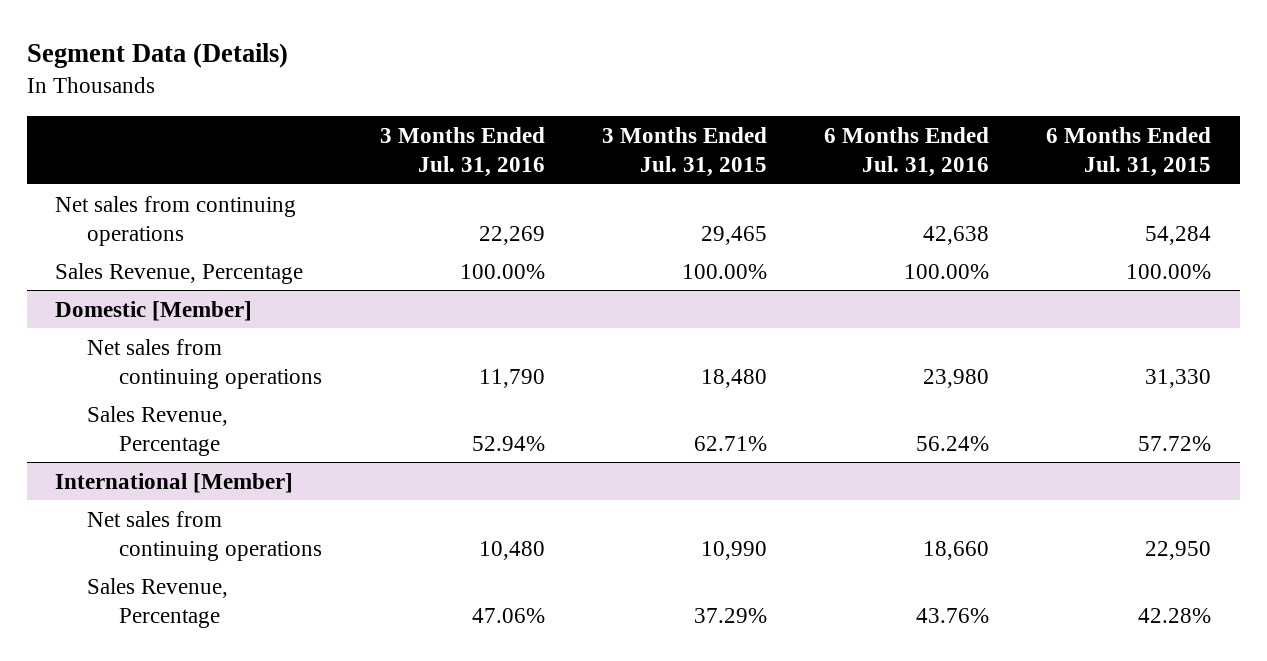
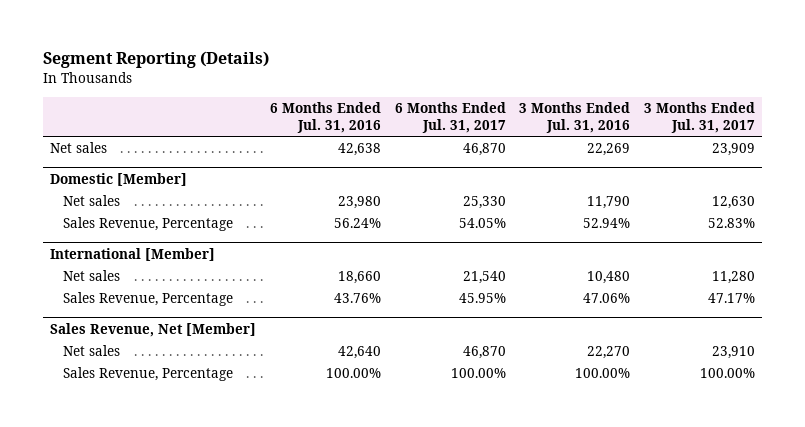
[26,43,288,69] Segment Data (Details) -> [43,51,270,69] Segment Reporting (Details)
[601,126,767,178] 3 Months Ended Jul. 31, 2015 -> none
[1046,126,1212,178] 6 Months Ended Jul. 31, 2015 -> none
none -> [394,101,506,134] 6 Months Ended Jul. 31, 2017
none -> [644,101,756,134] 3 Months Ended Jul. 31, 2017
[55,262,304,284] Sales Revenue, Percentage -> none
[55,195,297,246] Net sales from continuing operations -> [49,141,107,153] Net sales
[87,338,323,389] Net sales from continuing operations -> [62,194,120,206] Net sales
[87,510,323,561] Net sales from continuing operations -> [62,269,120,281] Net sales
none -> [49,322,256,337] Sales Revenue, Net [Member]
none -> [62,344,120,356] Net sales
none -> [62,366,233,381] Sales Revenue, Percentage

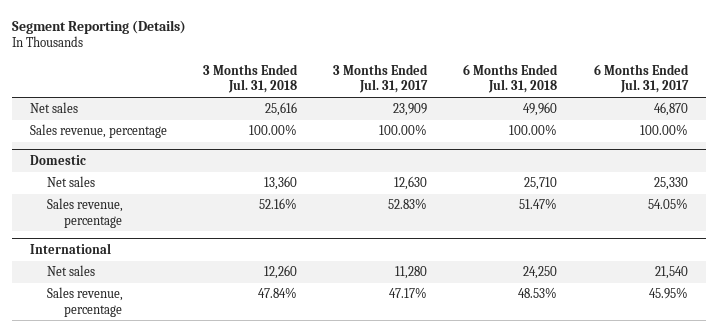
[269,101,381,134] 6 Months Ended Jul. 31, 2016 -> none
[519,101,631,134] 3 Months Ended Jul. 31, 2016 -> none
none -> [202,63,298,94] 3 Months Ended Jul. 31, 2018
none -> [463,63,559,94] 6 Months Ended Jul. 31, 2018
none -> [29,124,167,139] Sales revenue, percentage
[49,172,187,186] Domestic [Member] -> [29,154,86,165] Domestic
[62,216,233,231] Sales Revenue, Percentage -> [46,198,123,228] Sales revenue, percentage
[49,247,215,261] International [Member] -> [29,242,111,254] International
[49,322,256,337] Sales Revenue, Net [Member] -> none
[62,344,120,356] Net sales -> none
[62,366,233,381] Sales Revenue, Percentage -> none
[62,291,233,306] Sales Revenue, Percentage -> [46,287,123,317] Sales revenue, percentage

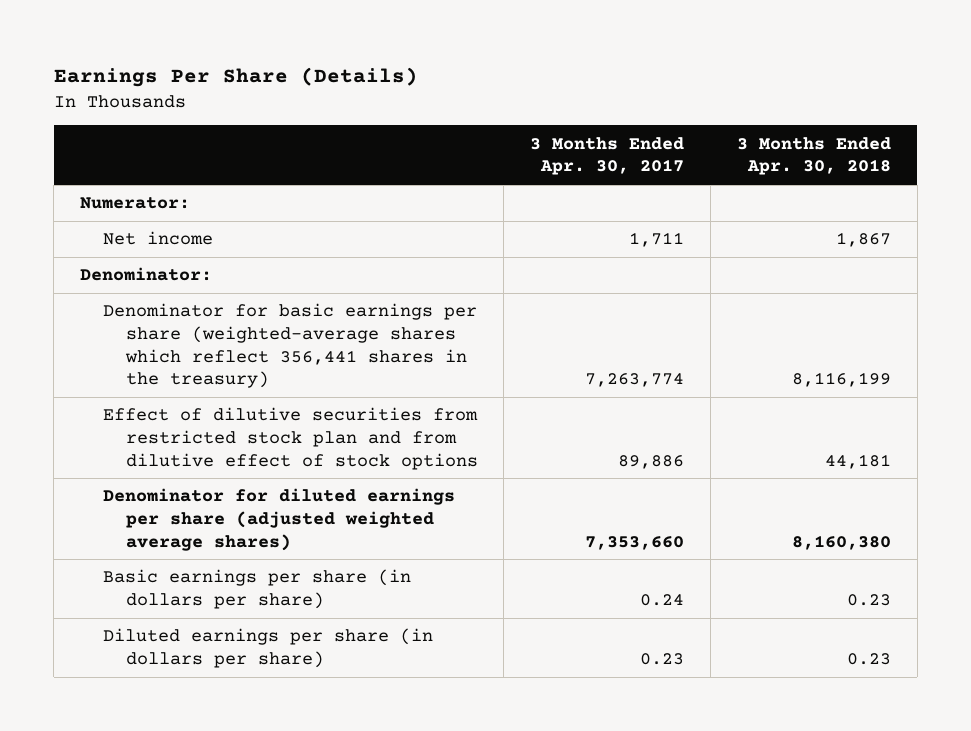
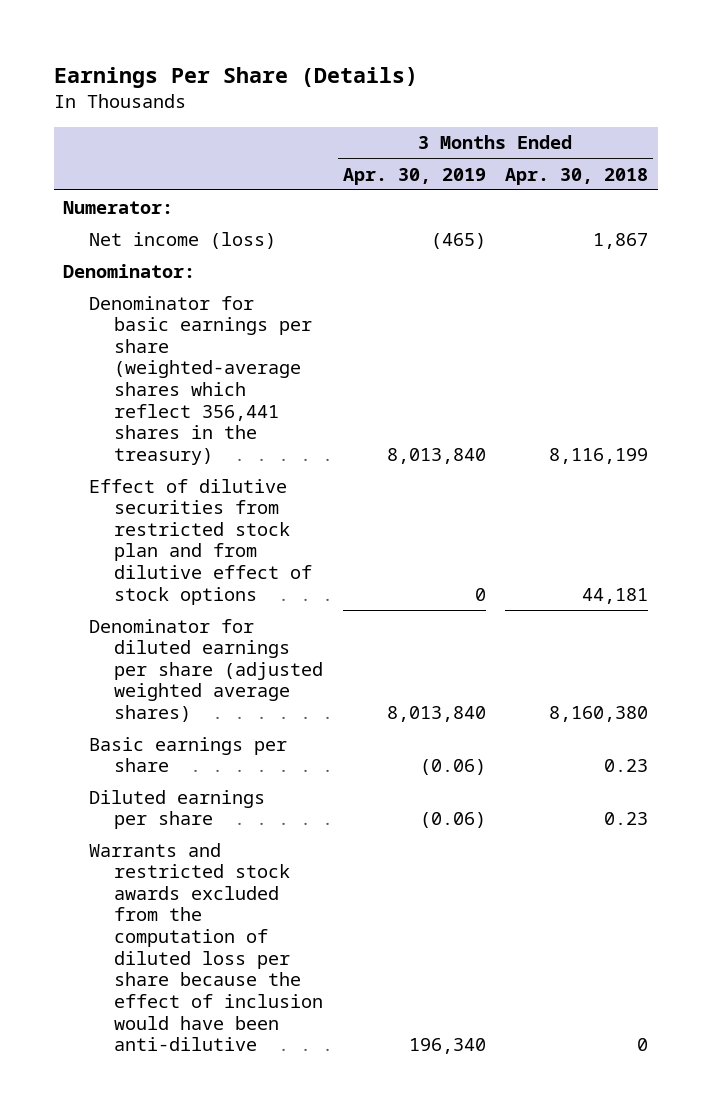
[530,136,685,176] 3 Months Ended Apr. 30, 2017 -> none
none -> [342,167,486,185] Apr. 30, 2019
[102,231,213,246] Net income -> [88,231,276,249] Net income (loss)
[102,569,411,610] Basic earnings per share (in dollars per share) -> [88,736,287,773] Basic earnings per share
[102,628,433,669] Diluted earnings per share (in dollars per share) -> [88,789,265,830] Diluted earnings per share
none -> [88,842,324,1052] Warrants and restricted stock awards excluded from the computation of diluted loss per share because the effect of inclusion would have been anti-dilutive

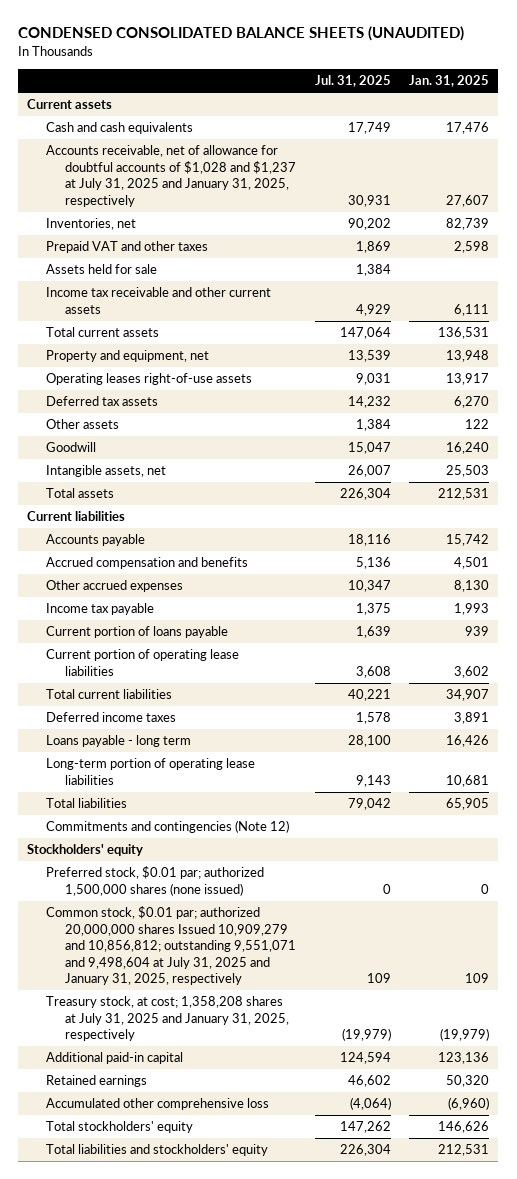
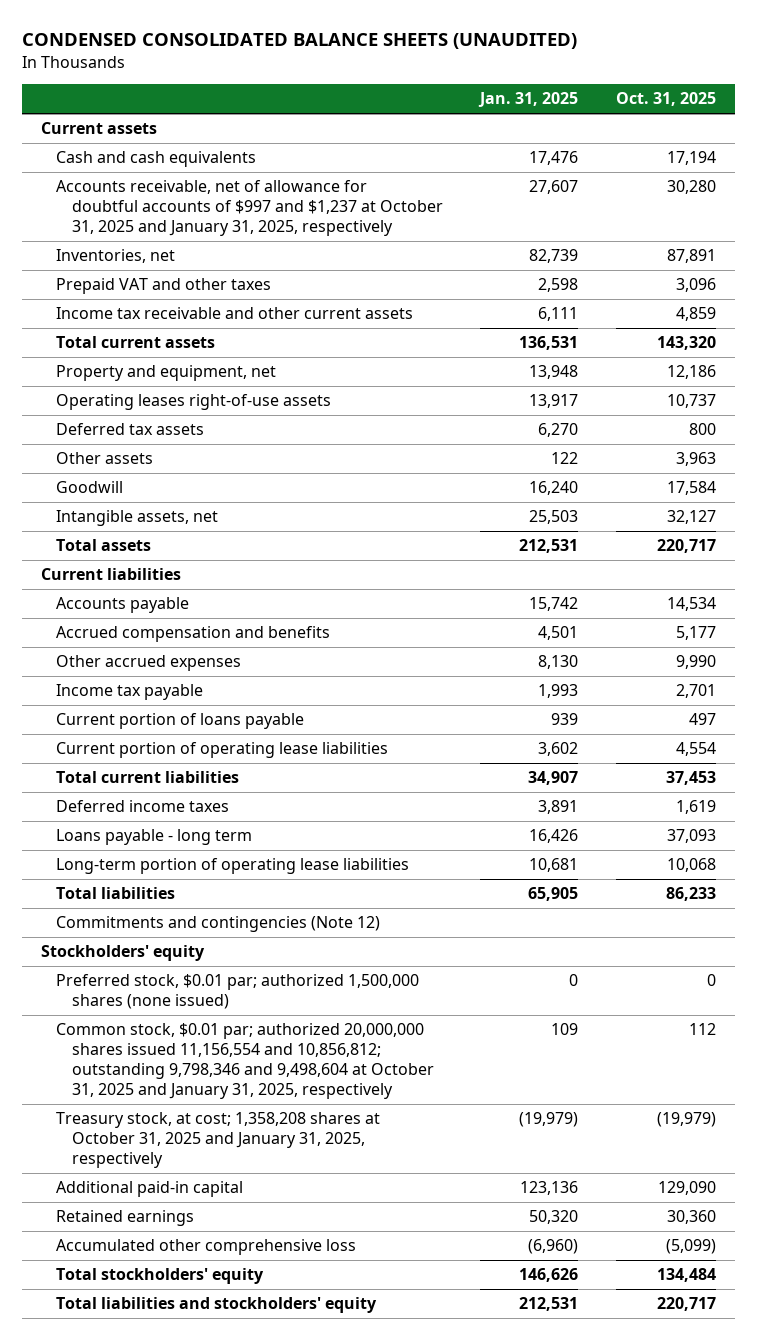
[314,75,391,88] Jul. 31, 2025 -> none
none -> [616,92,717,107] Oct. 31, 2025
[46,145,297,207] Accounts receivable, net of allowance for doubtful accounts of $1,028 and $1,237 at July 31, 2025 and January 31, 2025, respectively -> [56,180,443,237] Accounts receivable, net of allowance for doubtful accounts of $997 and $1,237 at October 31, 2025 and January 31, 2025, respectively
[46,264,158,275] Assets held for sale -> none
[46,906,297,985] Common stock, $0.01 par; authorized 20,000,000 shares Issued 10,909,279 and 10,856,812; outstanding 9,551,071 and 9,498,604 at July 31, 2025 and January 31, 2025, respectively -> [56,1023,434,1100] Common stock, $0.01 par; authorized 20,000,000 shares issued 11,156,554 and 10,856,812; outstanding 9,798,346 and 9,498,604 at October 31, 2025 and January 31, 2025, respectively
[46,996,290,1042] Treasury stock, at cost; 1,358,208 shares at July 31, 2025 and January 31, 2025, respectively -> [56,1112,381,1169] Treasury stock, at cost; 1,358,208 shares at October 31, 2025 and January 31, 2025, respectively

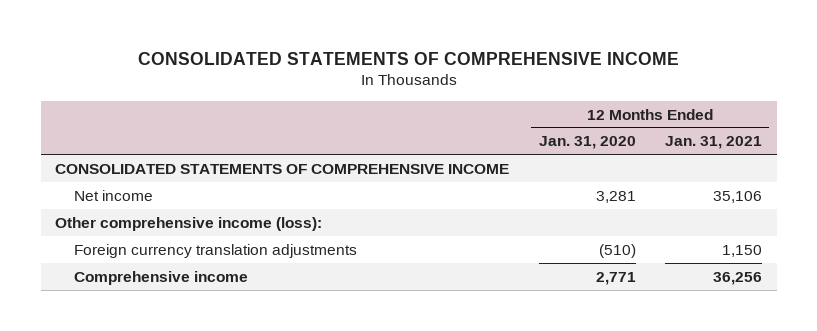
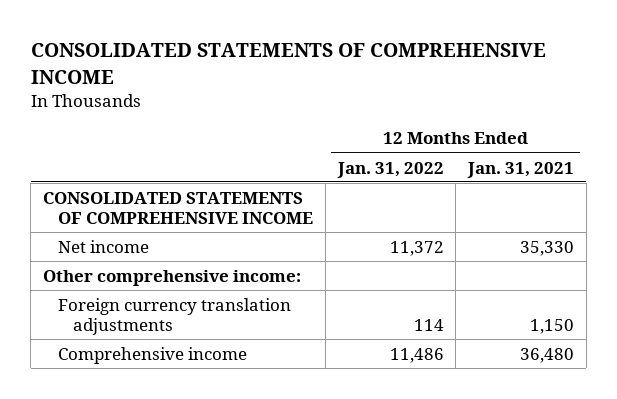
[538,136,636,150] Jan. 31, 2020 -> none
none -> [336,161,444,178] Jan. 31, 2022
[713,190,763,203] 35,106 -> [519,240,574,256] 35,330
[55,216,323,231] Other comprehensive income (loss): -> [43,269,302,286] Other comprehensive income:
[713,271,763,285] 36,256 -> [519,347,574,363] 36,480

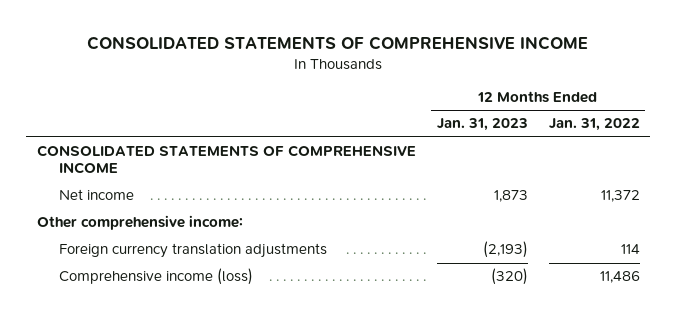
[466,161,574,178] Jan. 31, 2021 -> none
none -> [436,118,528,132] Jan. 31, 2023
[58,346,248,364] Comprehensive income -> [58,268,253,286] Comprehensive income (loss)

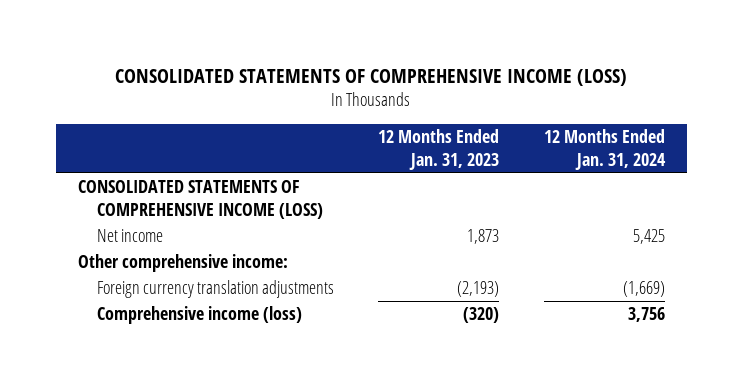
[87,35,589,50] CONSOLIDATED STATEMENTS OF COMPREHENSIVE INCOME -> [115,68,628,86] CONSOLIDATED STATEMENTS OF COMPREHENSIVE INCOME (LOSS)
[548,118,640,132] Jan. 31, 2022 -> none
none -> [543,129,666,170] 12 Months Ended Jan. 31, 2024
[36,145,416,175] CONSOLIDATED STATEMENTS OF COMPREHENSIVE INCOME -> [77,180,323,219] CONSOLIDATED STATEMENTS OF COMPREHENSIVE INCOME (LOSS)

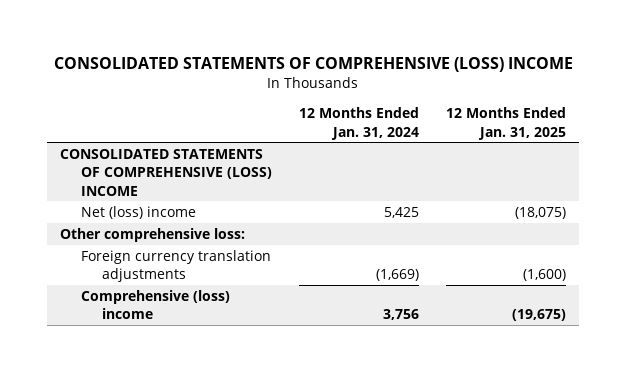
[115,68,628,86] CONSOLIDATED STATEMENTS OF COMPREHENSIVE INCOME (LOSS) -> [53,57,573,73] CONSOLIDATED STATEMENTS OF COMPREHENSIVE (LOSS) INCOME
[378,129,500,170] 12 Months Ended Jan. 31, 2023 -> none
none -> [445,107,566,140] 12 Months Ended Jan. 31, 2025
[77,180,323,219] CONSOLIDATED STATEMENTS OF COMPREHENSIVE INCOME (LOSS) -> [60,148,273,196] CONSOLIDATED STATEMENTS OF COMPREHENSIVE (LOSS) INCOME
[96,229,163,243] Net income -> [81,205,197,219] Net (loss) income
[77,254,288,273] Other comprehensive income: -> [60,227,246,242] Other comprehensive loss:
[96,306,302,325] Comprehensive income (loss) -> [81,289,231,320] Comprehensive (loss) income

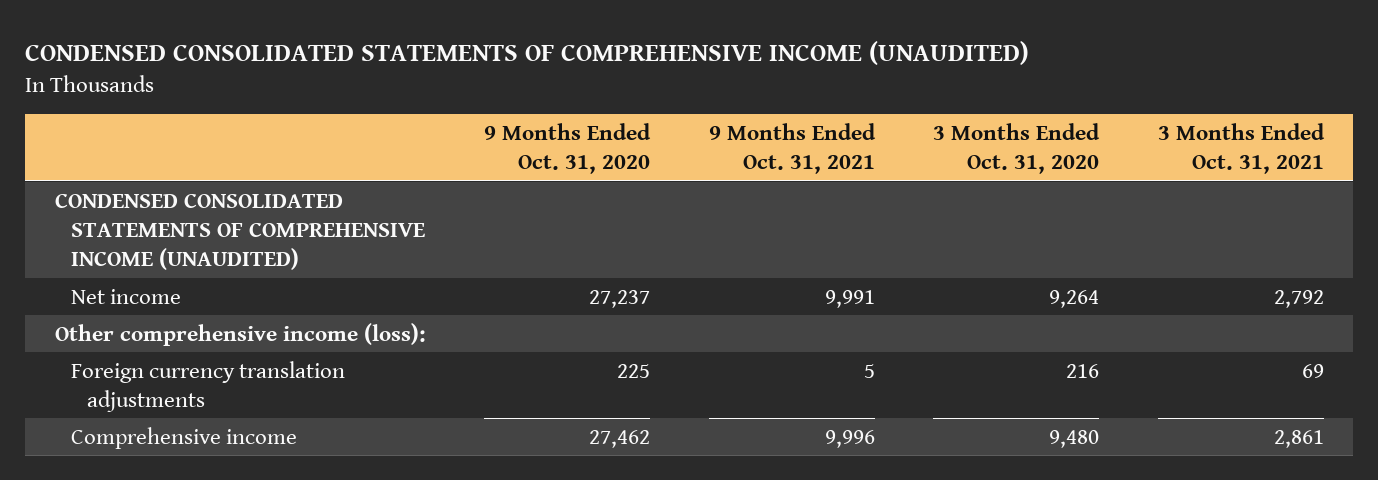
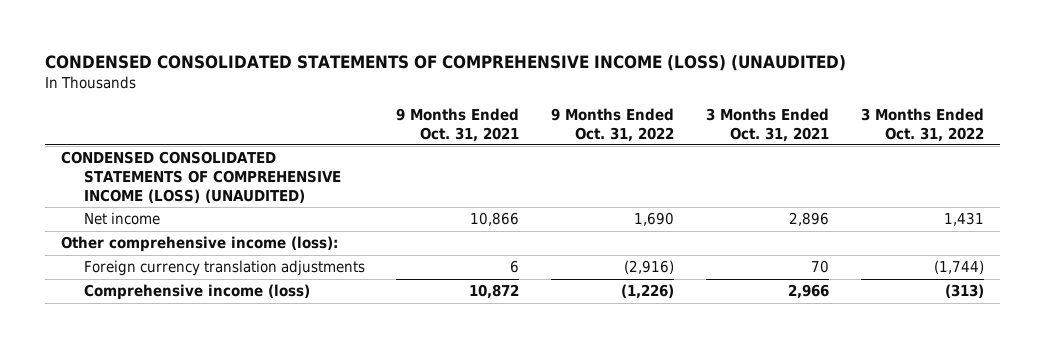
[25,40,1030,65] CONDENSED CONSOLIDATED STATEMENTS OF COMPREHENSIVE INCOME (UNAUDITED) -> [45,54,847,71] CONDENSED CONSOLIDATED STATEMENTS OF COMPREHENSIVE INCOME (LOSS) (UNAUDITED)
[484,123,652,175] 9 Months Ended Oct. 31, 2020 -> none
[933,123,1101,175] 3 Months Ended Oct. 31, 2020 -> none
none -> [551,107,675,142] 9 Months Ended Oct. 31, 2022
none -> [860,107,984,142] 3 Months Ended Oct. 31, 2022
[54,192,426,270] CONDENSED CONSOLIDATED STATEMENTS OF COMPREHENSIVE INCOME (UNAUDITED) -> [60,151,341,203] CONDENSED CONSOLIDATED STATEMENTS OF COMPREHENSIVE INCOME (LOSS) (UNAUDITED)
[824,289,875,308] 9,991 -> [470,212,520,227] 10,866
[1273,289,1324,308] 2,792 -> [788,212,829,227] 2,896
[863,363,875,378] 5 -> [510,260,520,274] 6
[1301,363,1324,378] 69 -> [810,260,829,274] 70
[71,426,298,449] Comprehensive income -> [83,284,310,301] Comprehensive income (loss)
[824,429,875,448] 9,996 -> [469,284,520,300] 10,872
[1273,429,1324,448] 2,861 -> [787,284,829,300] 2,966

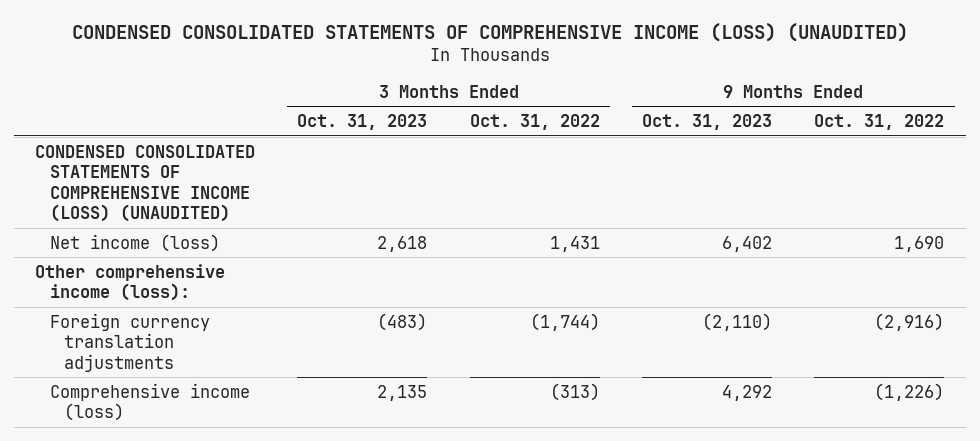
[396,107,520,142] 9 Months Ended Oct. 31, 2021 -> none
[705,107,829,142] 3 Months Ended Oct. 31, 2021 -> none
none -> [297,113,428,130] Oct. 31, 2023
none -> [642,113,773,130] Oct. 31, 2023
[83,212,160,226] Net income -> [49,233,220,252] Net income (loss)

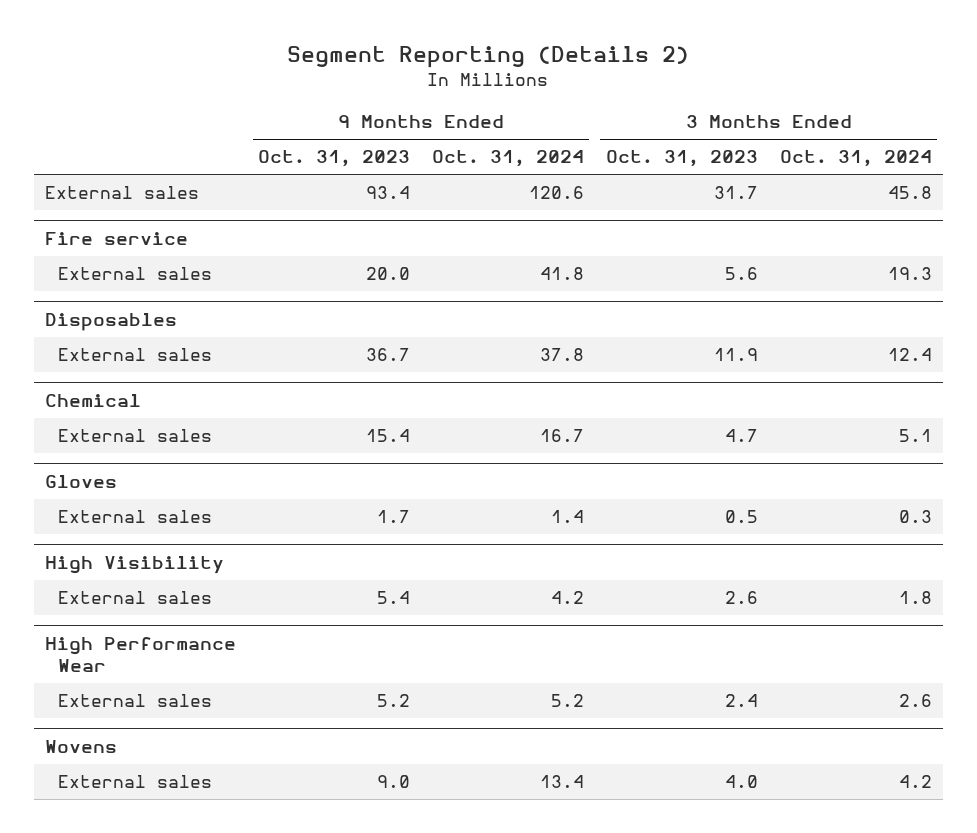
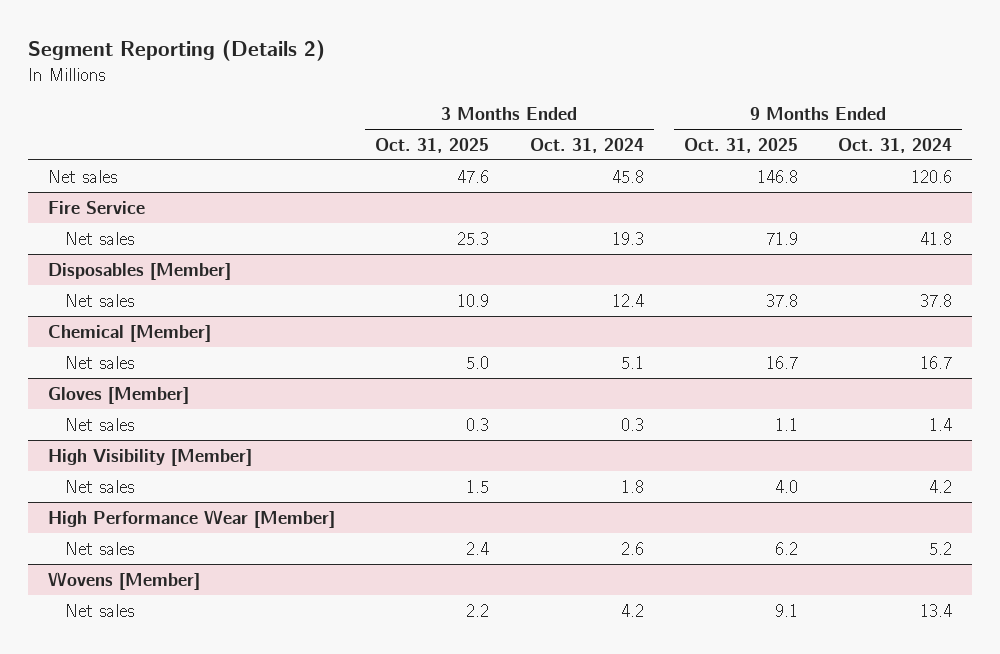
[258,150,411,168] Oct. 31, 2023 -> none
[605,150,758,168] Oct. 31, 2023 -> none
none -> [375,137,490,153] Oct. 31, 2025
none -> [683,137,798,153] Oct. 31, 2025
[45,186,200,200] External sales -> [48,169,118,183] Net sales
[45,232,189,246] Fire service -> [48,200,146,214] Fire Service
[57,267,212,281] External sales -> [64,231,134,245] Net sales
[45,313,178,332] Disposables -> [48,262,232,280] Disposables [Member]
[57,348,212,362] External sales -> [64,293,134,307] Net sales
[45,394,142,408] Chemical -> [48,324,212,342] Chemical [Member]
[57,429,212,443] External sales -> [64,355,134,369] Net sales
[45,475,118,489] Gloves -> [48,386,190,404] Gloves [Member]
[57,510,212,524] External sales -> [64,417,134,431] Net sales
[45,556,225,575] High Visibility -> [48,448,253,466] High Visibility [Member]
[57,591,212,605] External sales -> [64,479,134,493] Net sales
[45,637,237,672] High Performance Wear -> [48,508,336,528] High Performance Wear [Member]
[57,694,212,708] External sales -> [64,541,134,555] Net sales
[45,740,118,754] Wovens -> [48,570,201,590] Wovens [Member]
[57,775,212,789] External sales -> [64,603,134,617] Net sales

